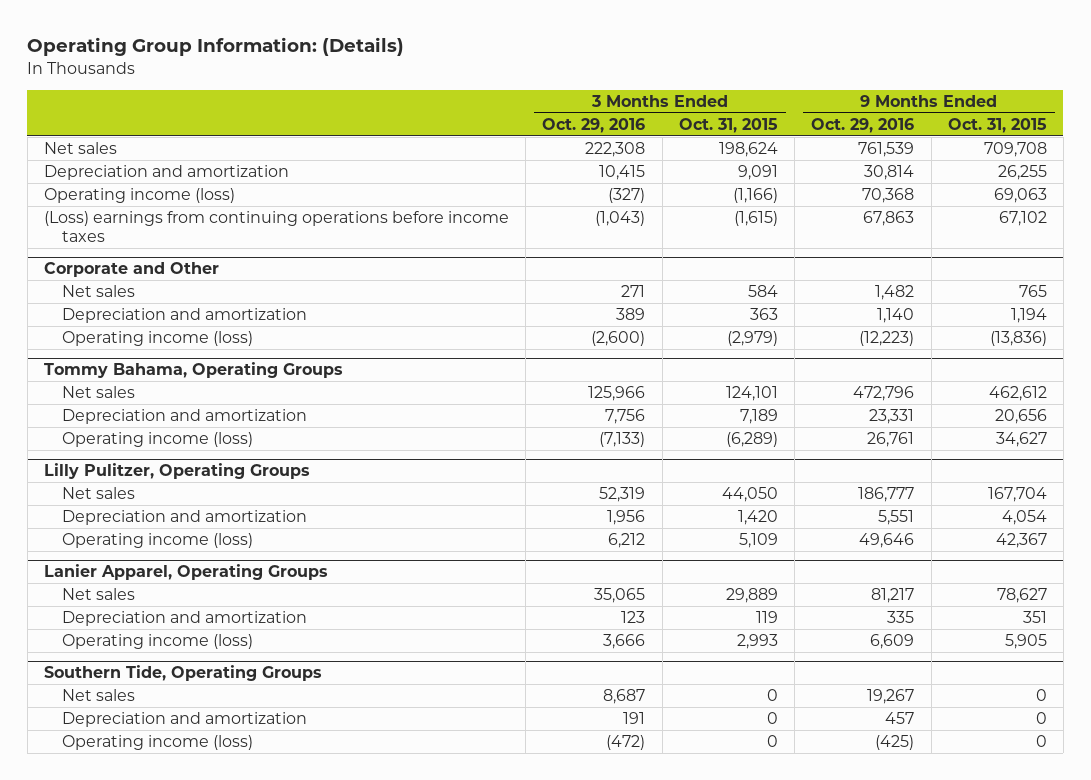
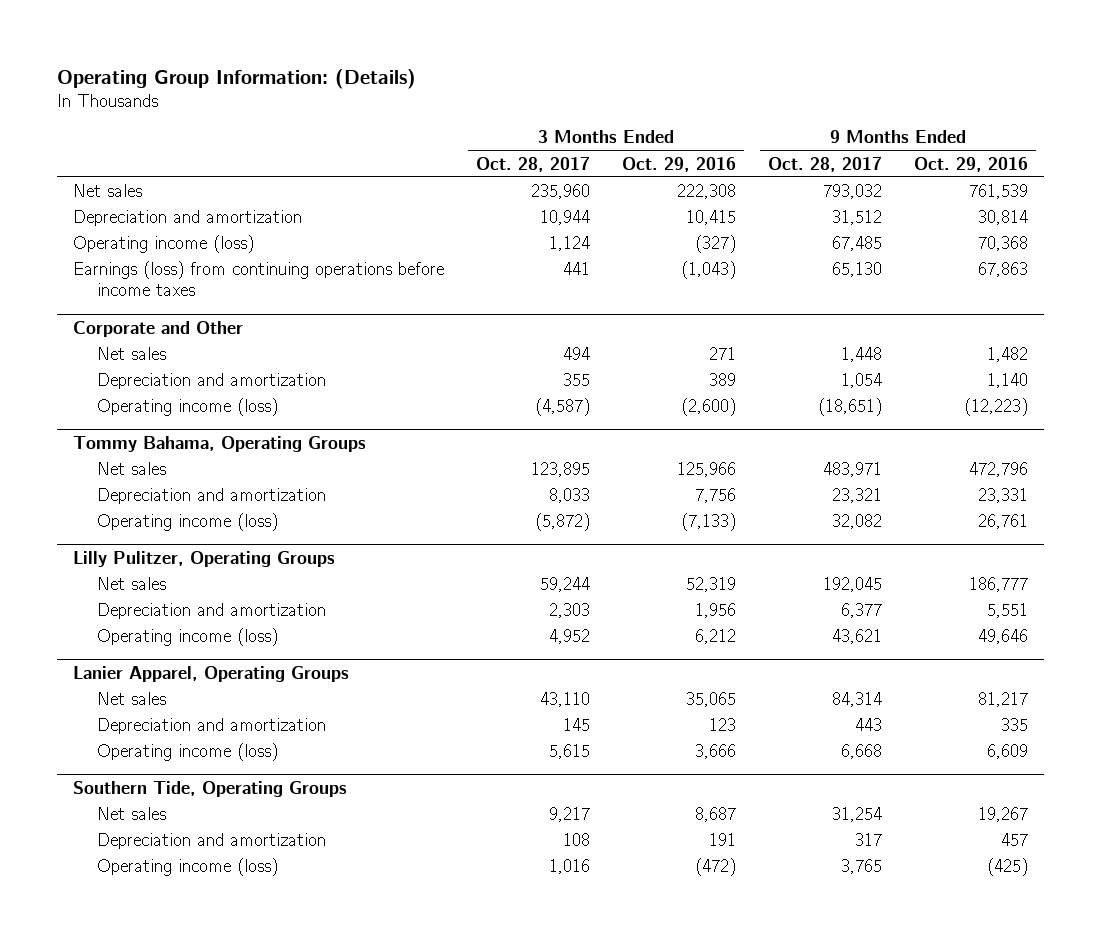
[678,117,778,133] Oct. 31, 2015 -> none
[947,117,1047,133] Oct. 31, 2015 -> none
none -> [475,156,590,172] Oct. 28, 2017
none -> [767,156,882,172] Oct. 28, 2017
[44,211,510,242] (Loss) earnings from continuing operations before income taxes -> [72,261,444,297] Earnings (loss) from continuing operations before income taxes

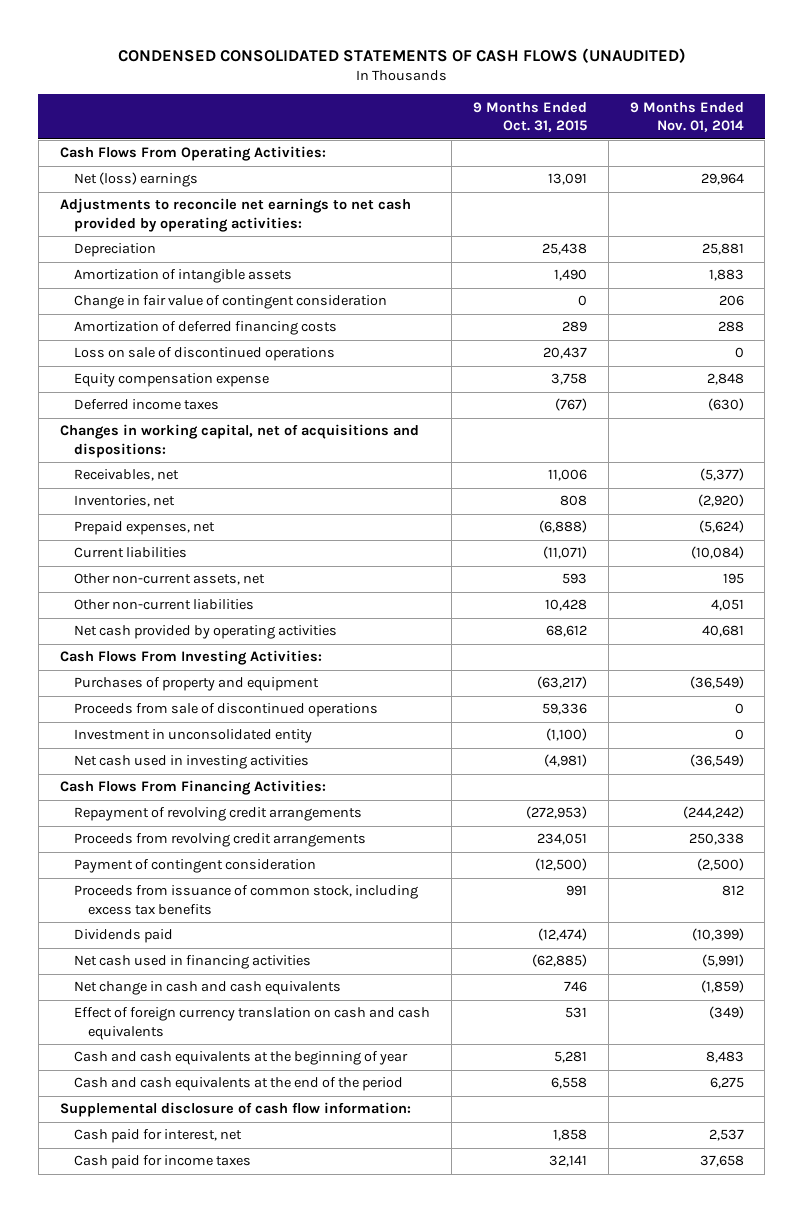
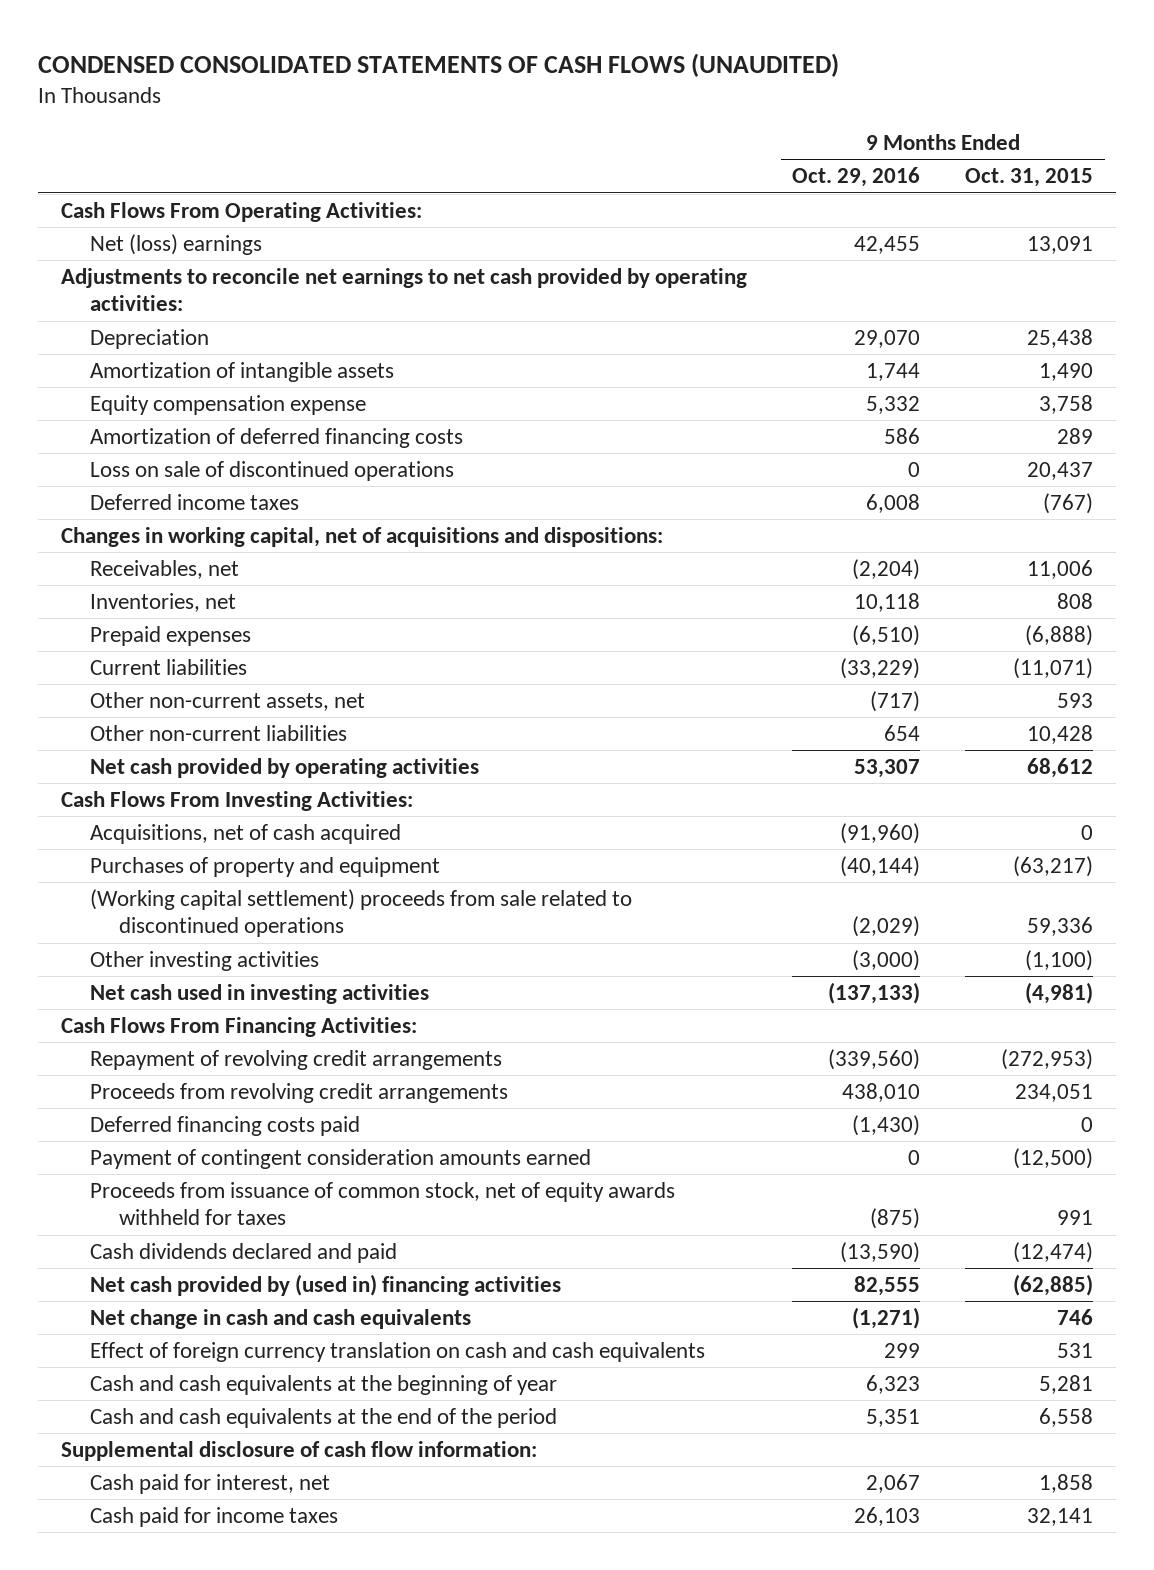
[629,101,744,133] 9 Months Ended Nov. 01, 2014 -> none
none -> [792,167,921,188] Oct. 29, 2016
[73,295,387,310] Change in fair value of contingent consideration -> none
[73,373,269,388] Equity compensation expense -> [90,395,367,416] Equity compensation expense
[73,521,215,536] Prepaid expenses, net -> [90,626,252,647] Prepaid expenses
none -> [90,824,402,845] Acquisitions, net of cash acquired
[73,729,312,744] Investment in unconsolidated entity -> none
[73,703,378,718] Proceeds from sale of discontinued operations -> [90,889,633,938] (Working capital settlement) proceeds from sale related to discontinued operations
none -> [90,951,320,972] Other investing activities
none -> [90,1116,361,1137] Deferred financing costs paid
[73,859,316,874] Payment of contingent consideration -> [90,1149,592,1170] Payment of contingent consideration amounts earned
[73,885,418,915] Proceeds from issuance of common stock, including excess tax benefits -> [90,1182,676,1226] Proceeds from issuance of common stock, net of equity awards withheld for taxes
[73,929,173,944] Dividends paid -> [90,1243,398,1264] Cash dividends declared and paid
[73,955,311,970] Net cash used in financing activities -> [90,1274,562,1297] Net cash provided by (used in) financing activities

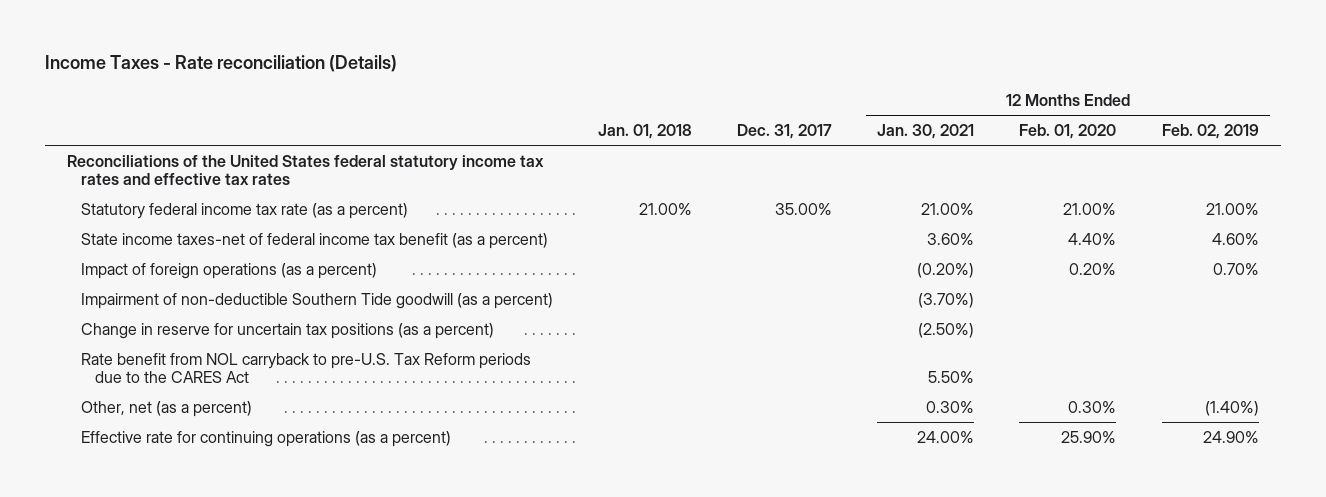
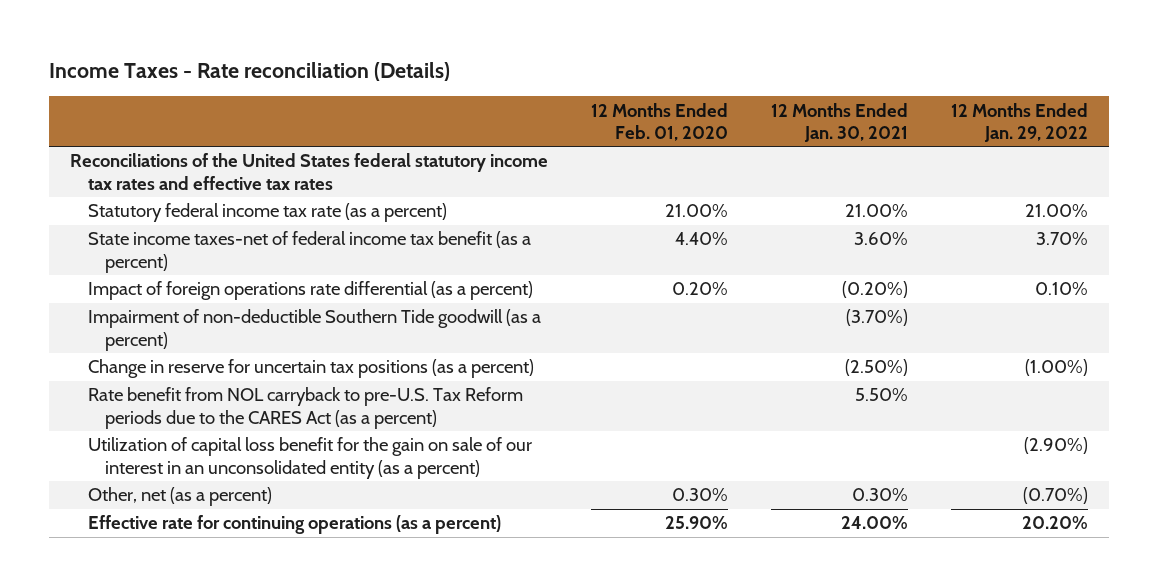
[598,124,693,140] Jan. 01, 2018 -> none
[737,124,833,140] Dec. 31, 2017 -> none
[1161,124,1259,140] Feb. 02, 2019 -> none
none -> [950,102,1088,143] 12 Months Ended Jan. 29, 2022
[81,262,378,279] Impact of foreign operations (as a percent) -> [87,281,533,301] Impact of foreign operations rate differential (as a percent)
[81,352,532,384] Rate benefit from NOL carryback to pre-U.S. Tax Reform periods due to the CARES Act -> [87,387,523,429] Rate benefit from NOL carryback to pre-U.S. Tax Reform periods due to the CARES Act (as a percent)
none -> [87,437,532,479] Utilization of capital loss benefit for the gain on sale of our interest in an unconsolidated entity (as a percent)

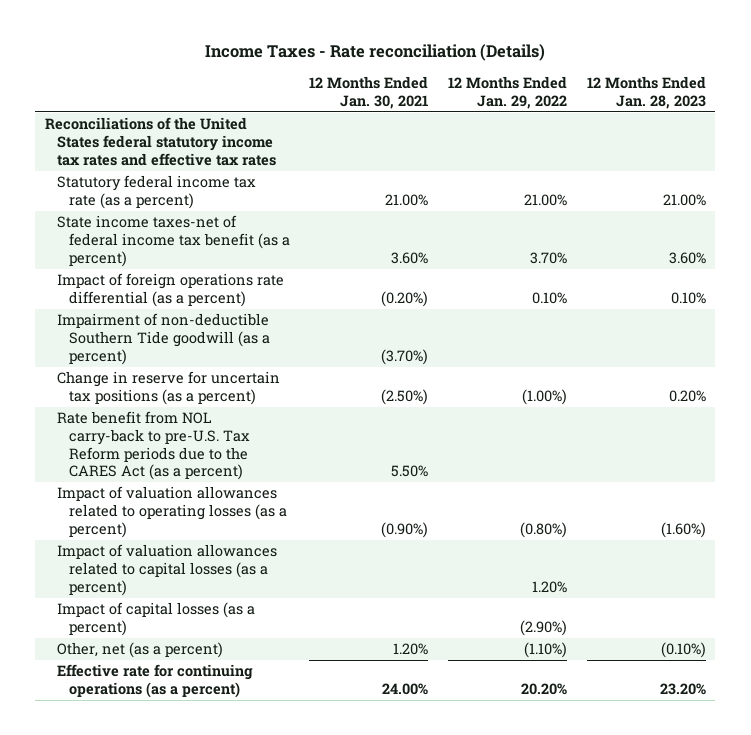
[591,102,729,142] 12 Months Ended Feb. 01, 2020 -> none
none -> [586,76,706,109] 12 Months Ended Jan. 28, 2023
[87,387,523,429] Rate benefit from NOL carryback to pre-U.S. Tax Reform periods due to the CARES Act (as a percent) -> [56,411,250,481] Rate benefit from NOL carry-back to pre-U.S. Tax Reform periods due to the CARES Act (as a percent)
none -> [56,486,287,538] Impact of valuation allowances related to operating losses (as a percent)
none -> [56,544,277,596] Impact of valuation allowances related to capital losses (as a percent)
[87,437,532,479] Utilization of capital loss benefit for the gain on sale of our interest in an unconsolidated entity (as a percent) -> [56,602,255,636] Impact of capital losses (as a percent)
[851,488,908,502] 0.30% -> [393,643,429,656] 1.20%
[1022,487,1088,505] (0.70%) -> [523,642,567,659] (1.10%)

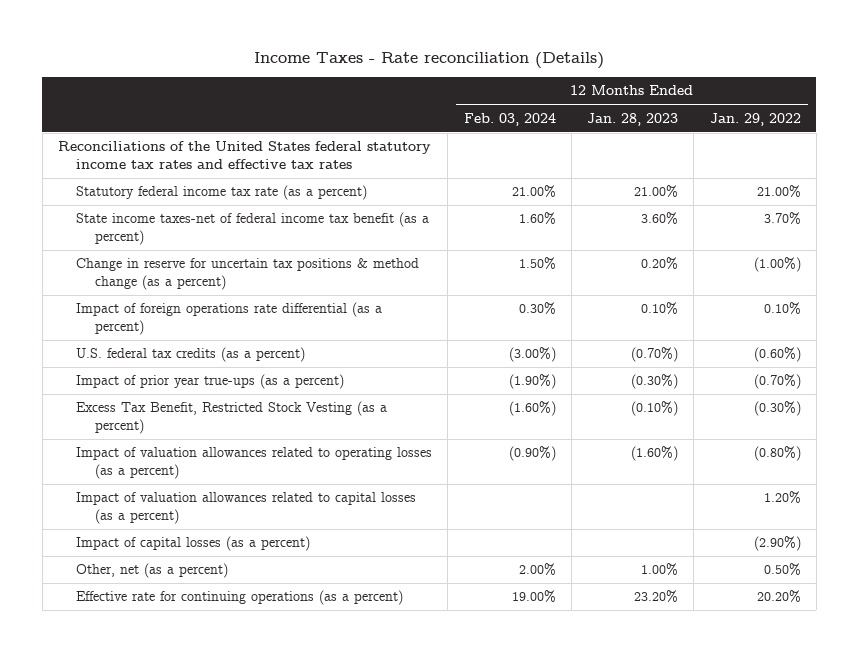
[309,76,429,109] 12 Months Ended Jan. 30, 2021 -> none
none -> [463,112,556,126] Feb. 03, 2024
none -> [76,258,420,291] Change in reserve for uncertain tax positions & method change (as a percent)
[56,313,270,365] Impairment of non-deductible Southern Tide goodwill (as a percent) -> none
[56,371,280,405] Change in reserve for uncertain tax positions (as a percent) -> none
[56,411,250,481] Rate benefit from NOL carry-back to pre-U.S. Tax Reform periods due to the CARES Act (as a percent) -> none
none -> [76,347,306,363] U.S. federal tax credits (as a percent)
none -> [76,374,345,390] Impact of prior year true-ups (as a percent)
none -> [76,401,388,435] Excess Tax Benefit, Restricted Stock Vesting (as a percent)
[523,642,567,659] (1.10%) -> [763,563,801,577] 0.50%
[660,642,706,659] (0.10%) -> [641,563,679,577] 1.00%

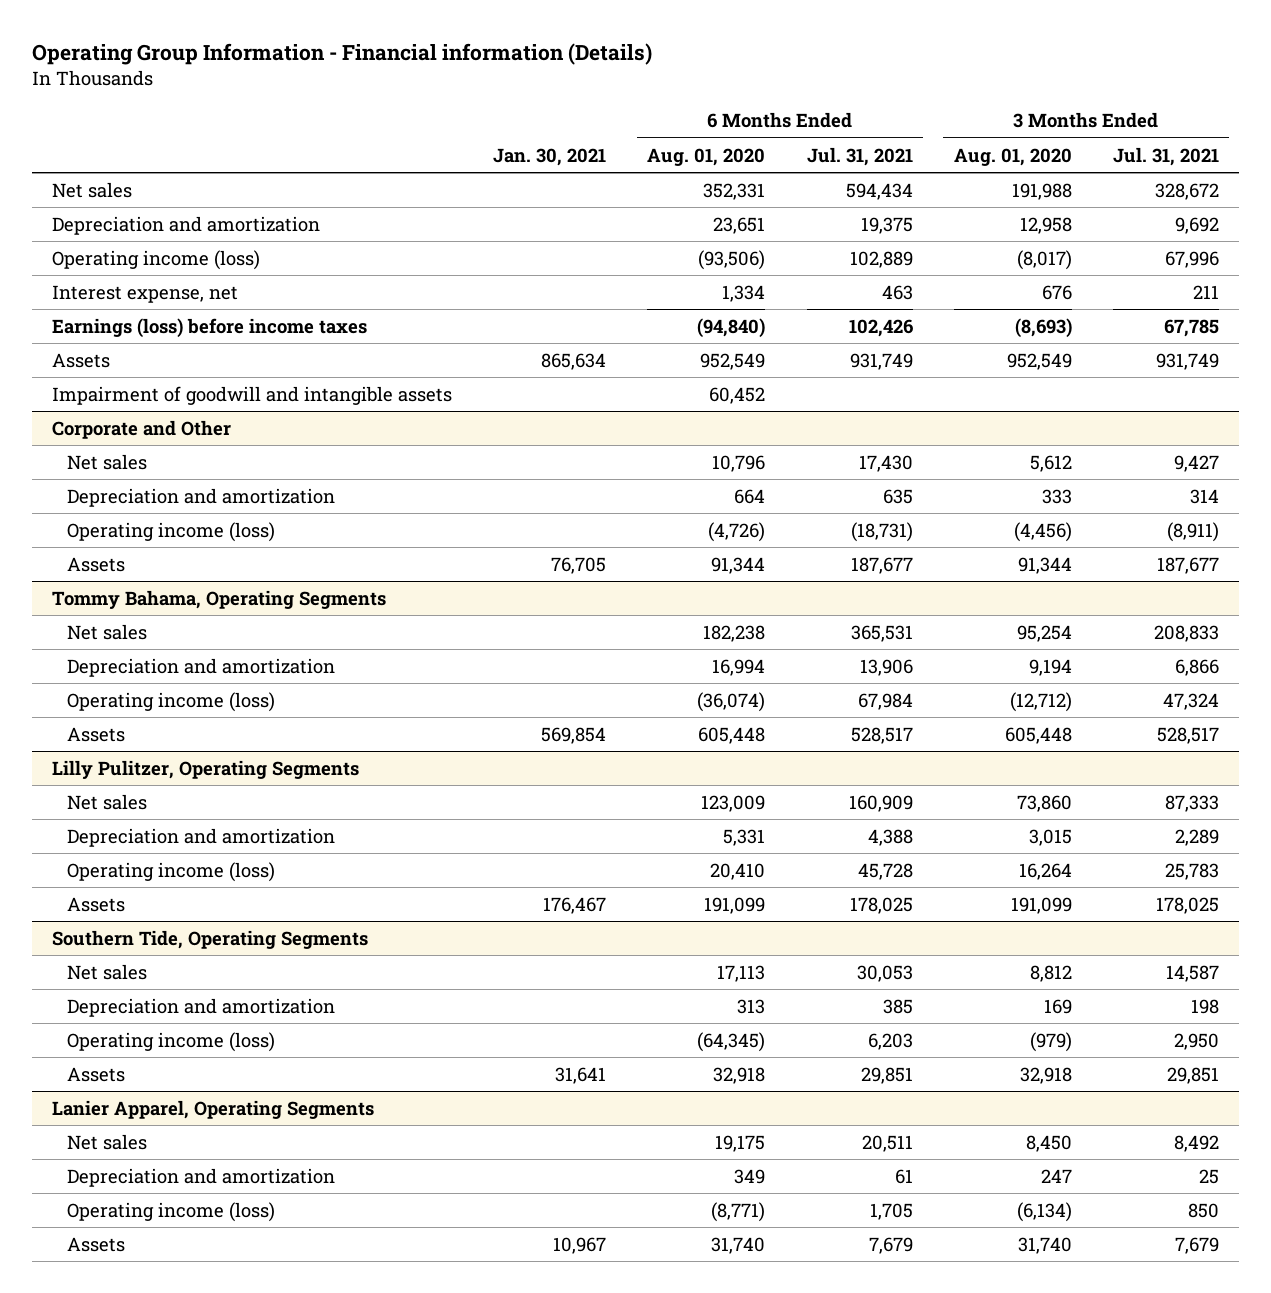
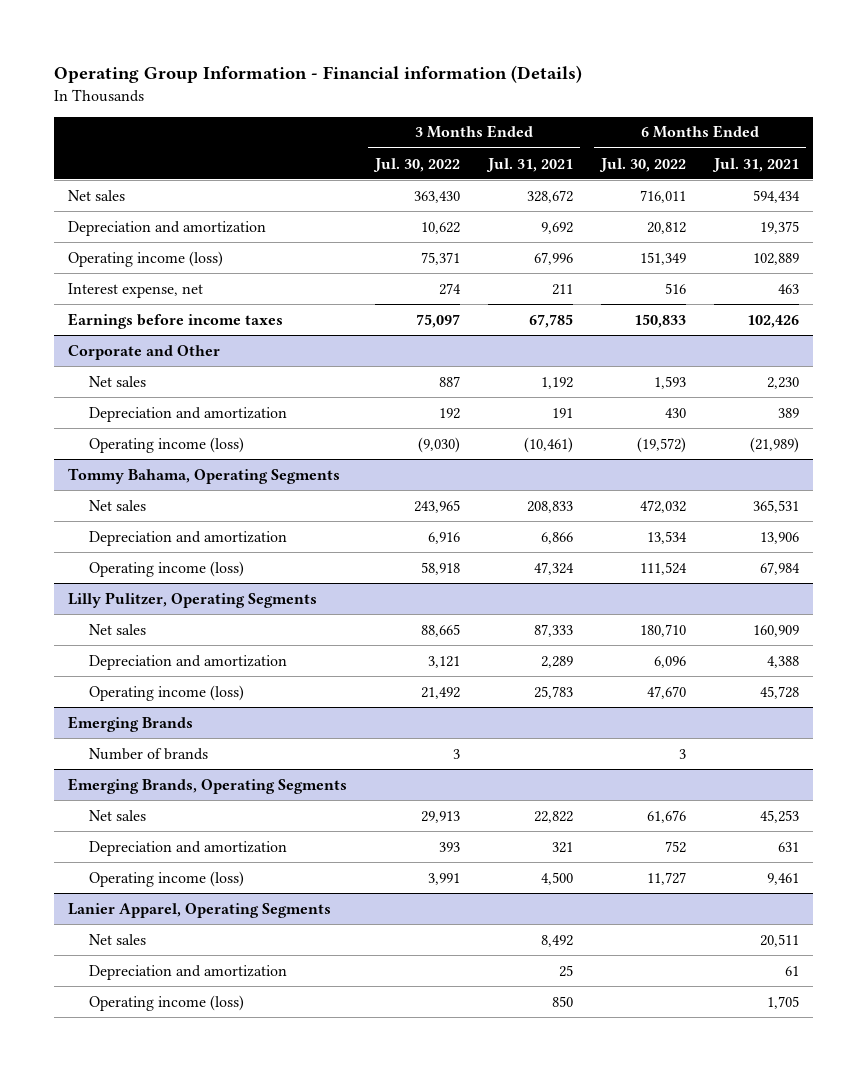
[493,147,607,166] Jan. 30, 2021 -> none
[647,147,766,166] Aug. 01, 2020 -> none
[953,147,1072,166] Aug. 01, 2020 -> none
none -> [373,157,461,172] Jul. 30, 2022
none -> [599,157,687,172] Jul. 30, 2022
[52,352,111,368] Assets -> none
[52,385,453,405] Impairment of goodwill and intangible assets -> none
[52,317,368,338] Earnings (loss) before income taxes -> [68,312,284,329] Earnings before income taxes
[67,556,126,572] Assets -> none
[858,454,913,472] 17,430 -> [767,376,800,389] 2,230
[1173,454,1219,472] 9,427 -> [541,376,574,389] 1,192
[882,488,913,504] 635 -> [778,407,800,418] 389
[1189,488,1219,504] 314 -> [552,407,574,418] 191
[850,521,913,542] (18,731) -> [750,436,800,453] (21,989)
[1166,521,1219,542] (8,911) -> [524,436,574,453] (10,461)
[67,726,126,742] Assets -> none
[67,896,126,912] Assets -> none
[52,929,369,949] Southern Tide, Operating Segments -> none
[67,1066,126,1082] Assets -> none
none -> [68,715,194,732] Emerging Brands
none -> [89,747,209,760] Number of brands
none -> [68,777,348,794] Emerging Brands, Operating Segments
[856,964,913,982] 30,053 -> [760,809,800,823] 45,253
[1165,964,1219,982] 14,587 -> [534,810,574,823] 22,822
[882,998,913,1014] 385 -> [778,841,800,852] 631
[1190,998,1219,1014] 198 -> [552,841,574,853] 321
[867,1032,913,1050] 6,203 -> [767,872,800,885] 9,461
[1173,1032,1219,1050] 2,950 -> [541,871,574,885] 4,500
[67,1236,126,1252] Assets -> none

